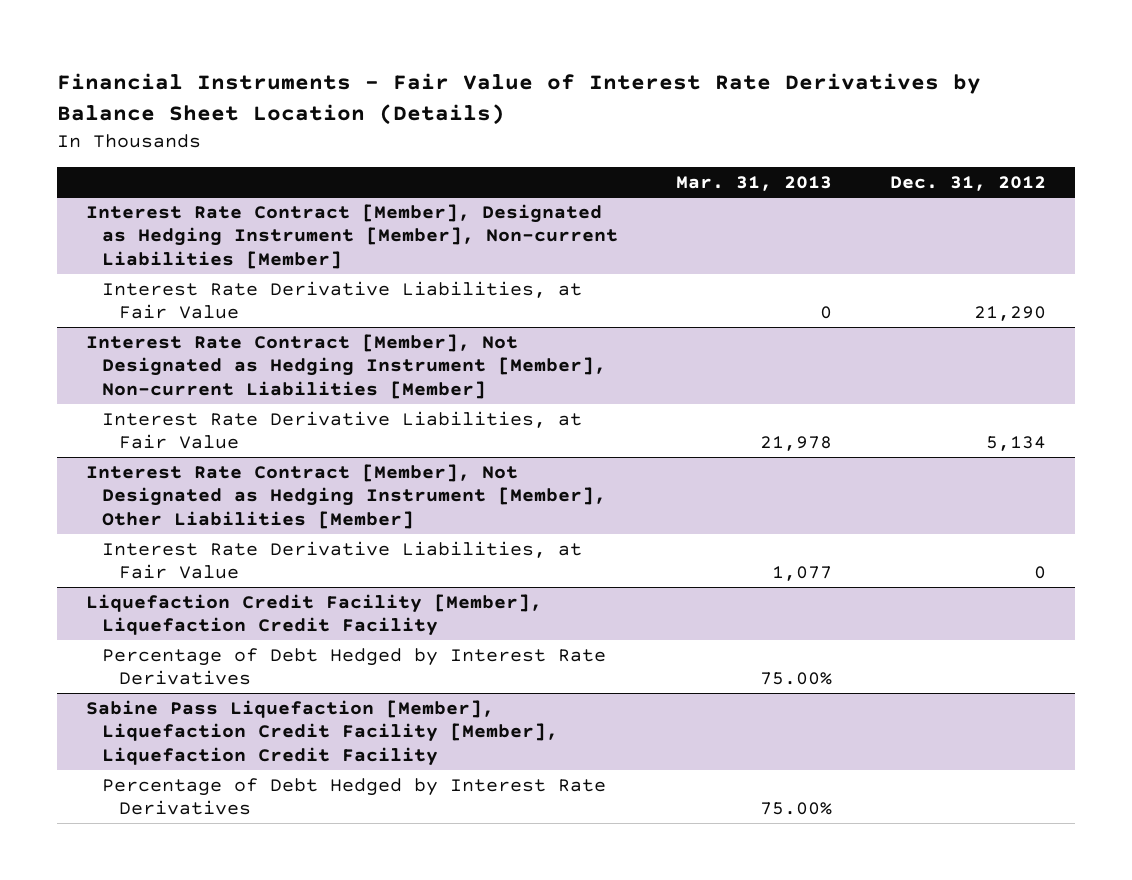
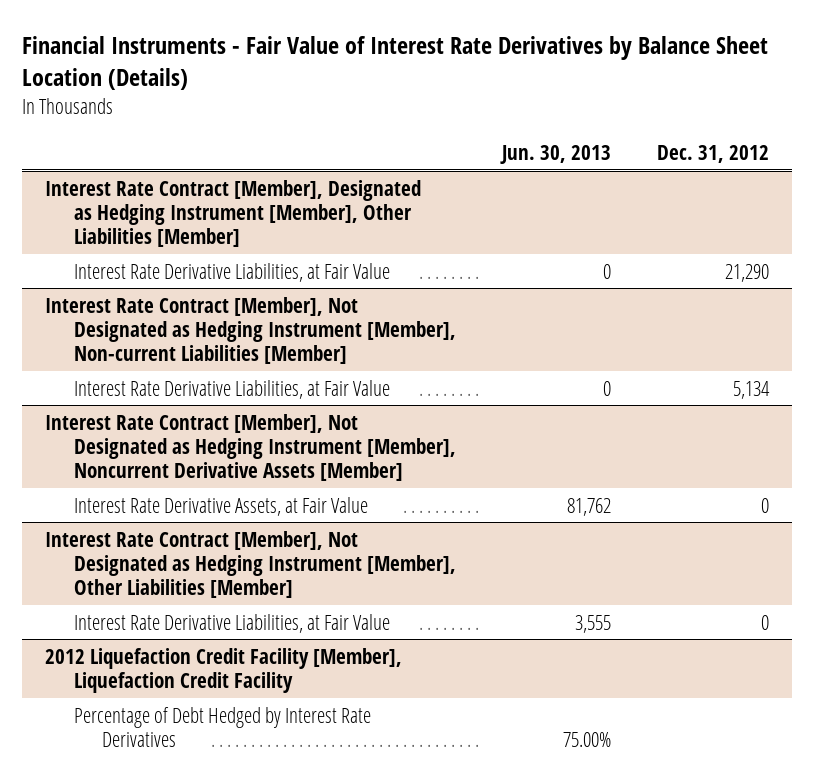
[676,175,833,191] Mar. 31, 2013 -> none
none -> [499,144,611,164] Jun. 30, 2013
[86,203,619,269] Interest Rate Contract [Member], Designated as Hedging Instrument [Member], Non-current Liabilities [Member] -> [45,179,422,248] Interest Rate Contract [Member], Designated as Hedging Instrument [Member], Other Liabilities [Member]
none -> [45,413,456,482] Interest Rate Contract [Member], Not Designated as Hedging Instrument [Member], Noncurrent Derivative Assets [Member]
none -> [73,496,368,516] Interest Rate Derivative Assets, at Fair Value
[102,647,607,686] Percentage of Debt Hedged by Interest Rate Derivatives -> none
[86,699,559,766] Sabine Pass Liquefaction [Member], Liquefaction Credit Facility [Member], Liquefaction Credit Facility -> none
[86,593,543,637] Liquefaction Credit Facility [Member], Liquefaction Credit Facility -> [45,647,403,693] 2012 Liquefaction Credit Facility [Member], Liquefaction Credit Facility

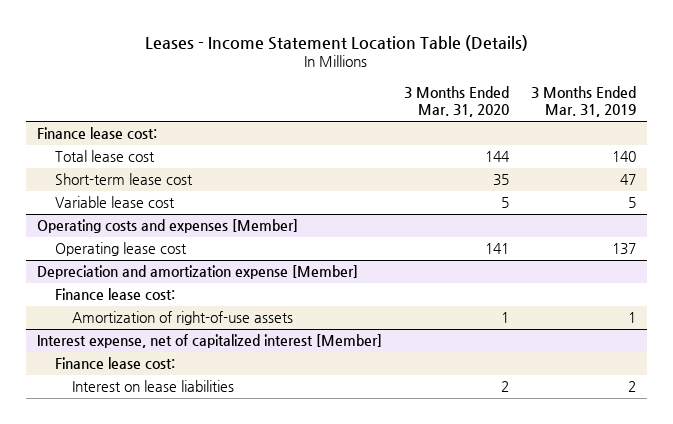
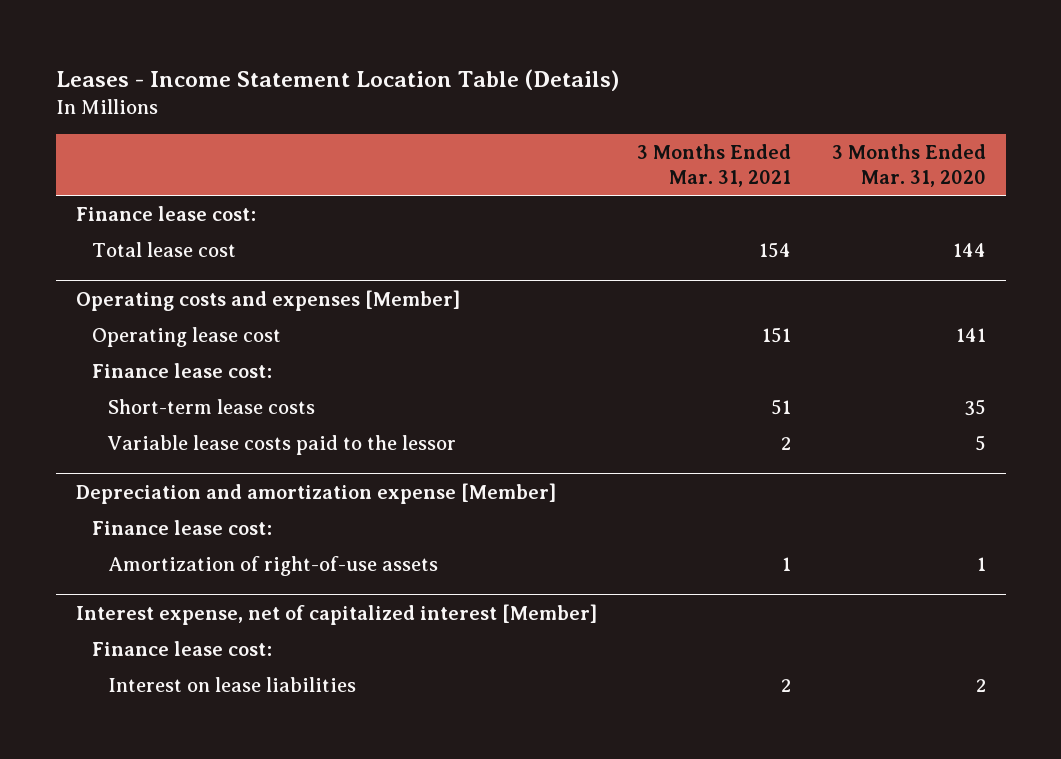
[530,85,636,118] 3 Months Ended Mar. 31, 2019 -> none
none -> [637,143,792,187] 3 Months Ended Mar. 31, 2021
[54,173,193,186] Short-term lease cost -> none
[54,196,175,209] Variable lease cost -> none
none -> [91,363,272,379] Finance lease cost:
none -> [107,399,315,415] Short-term lease costs
none -> [106,435,456,456] Variable lease costs paid to the lessor

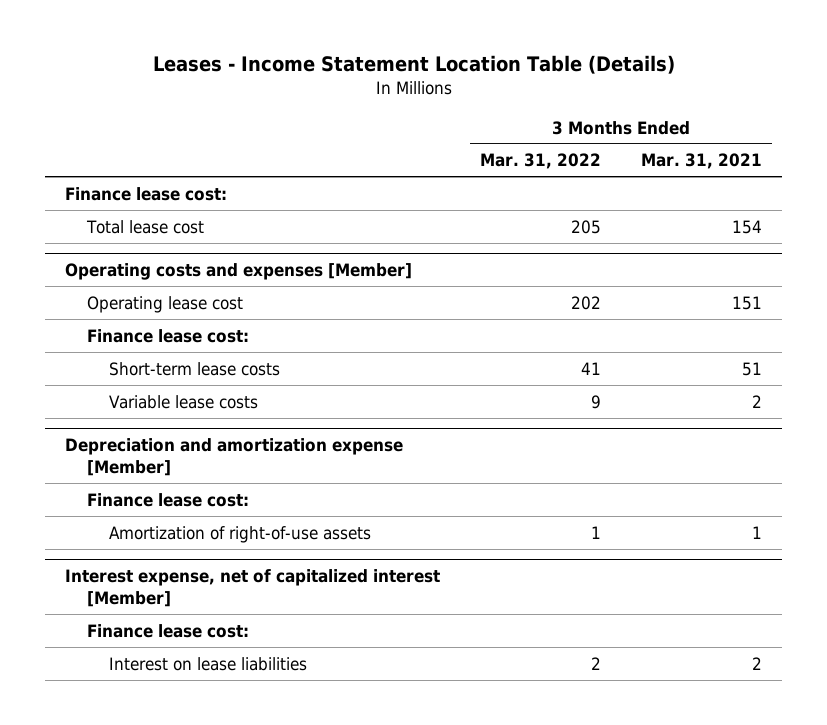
[831,143,986,187] 3 Months Ended Mar. 31, 2020 -> none
none -> [480,153,602,170] Mar. 31, 2022
[106,435,456,456] Variable lease costs paid to the lessor -> [109,394,259,409] Variable lease costs

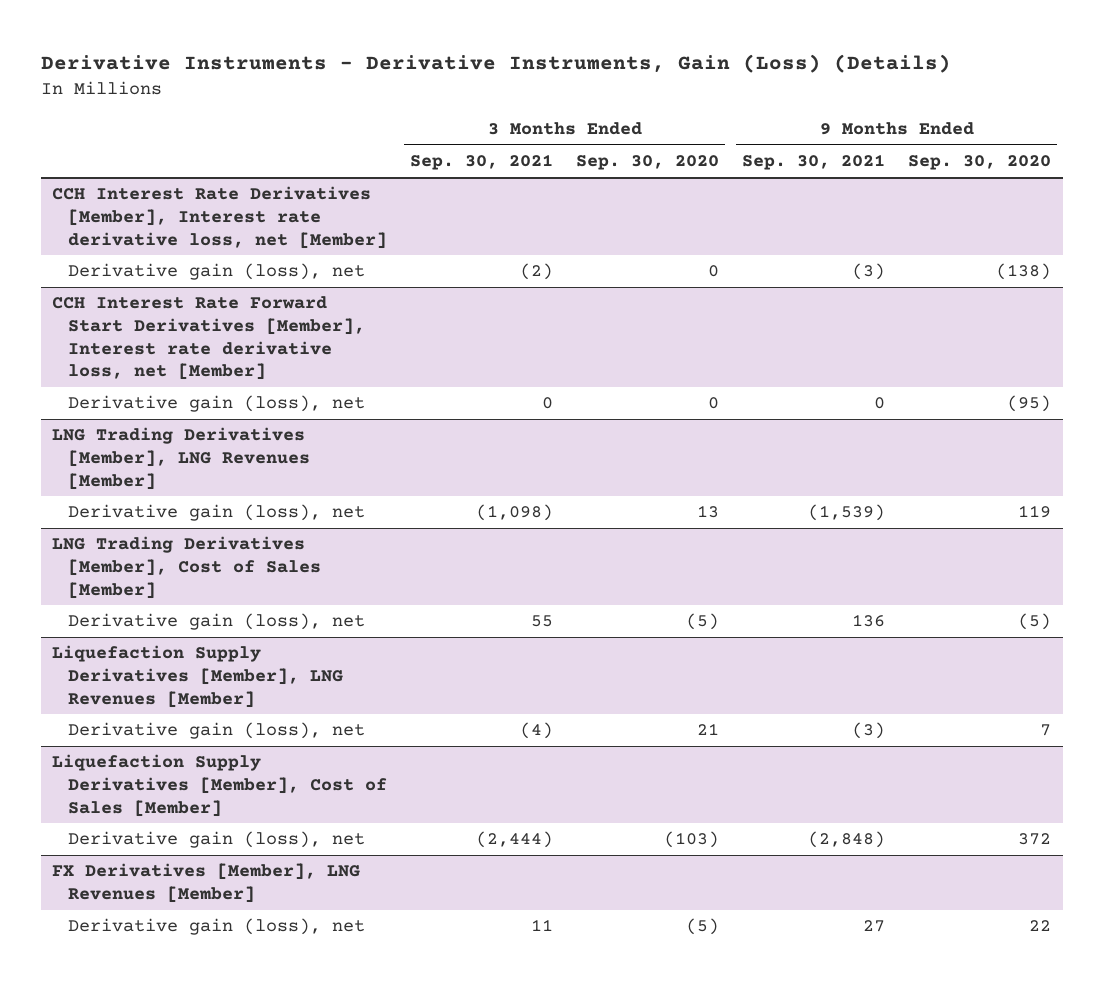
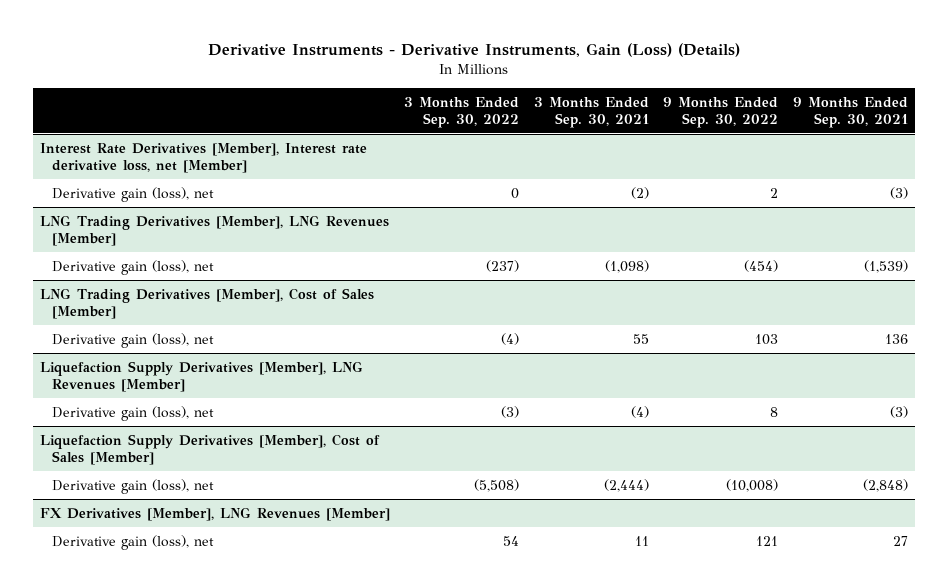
[576,155,720,171] Sep. 30, 2020 -> none
[908,155,1052,171] Sep. 30, 2020 -> none
none -> [404,96,520,128] 3 Months Ended Sep. 30, 2022
none -> [663,96,779,128] 9 Months Ended Sep. 30, 2022
[52,186,387,249] CCH Interest Rate Derivatives [Member], Interest rate derivative loss, net [Member] -> [39,142,367,173] Interest Rate Derivatives [Member], Interest rate derivative loss, net [Member]
[52,296,365,381] CCH Interest Rate Forward Start Derivatives [Member], Interest rate derivative loss, net [Member] -> none
[67,395,365,413] Derivative gain (loss), net -> none

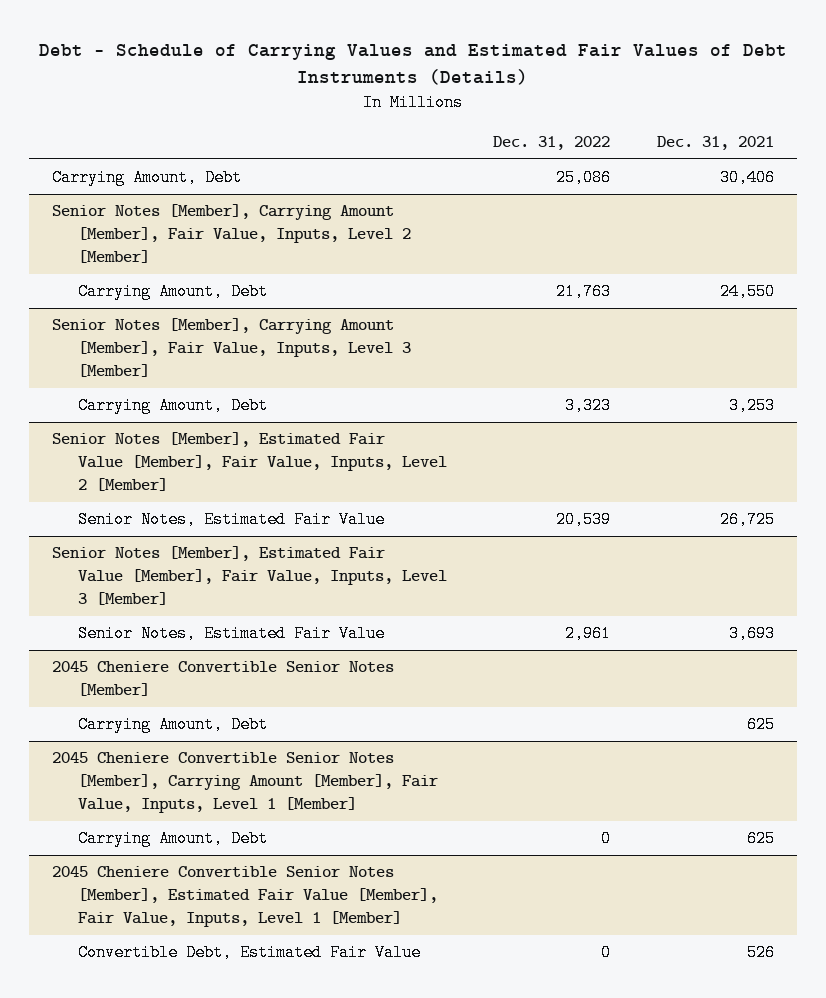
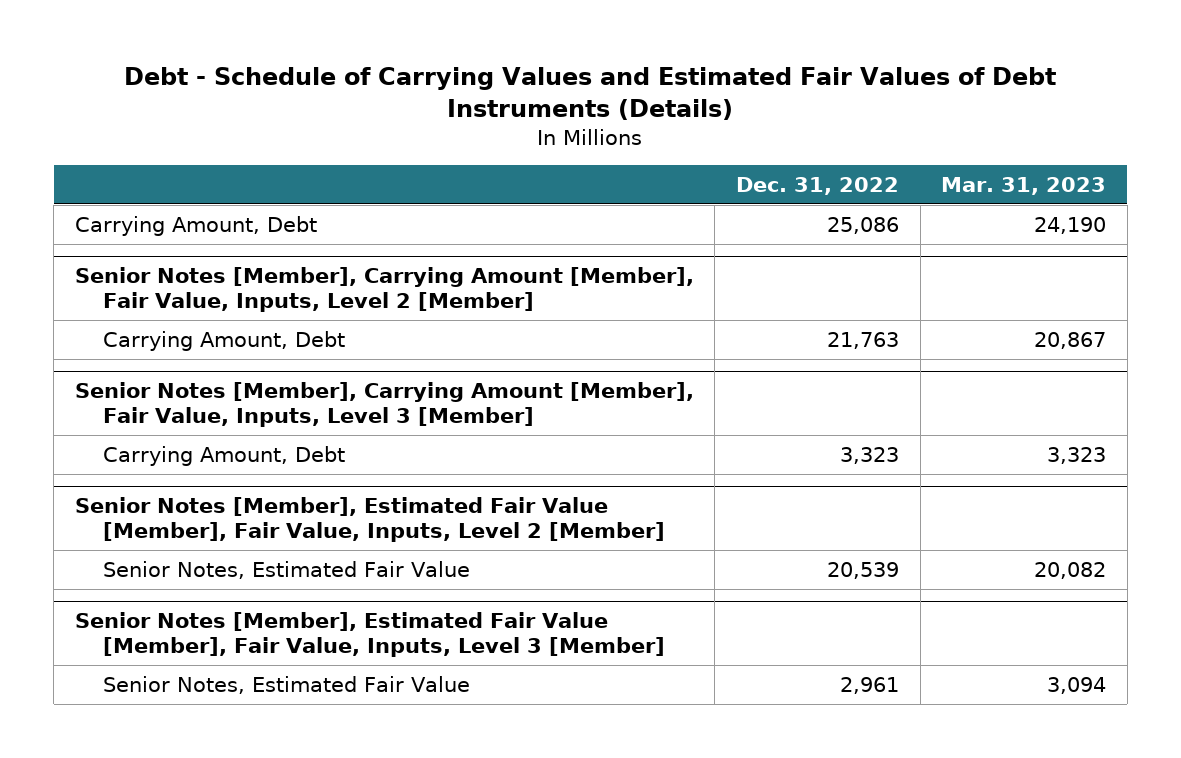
[656,136,774,151] Dec. 31, 2021 -> none
none -> [941,176,1107,195] Mar. 31, 2023
[52,661,395,697] 2045 Cheniere Convertible Senior Notes [Member] -> none
[77,716,268,734] Carrying Amount, Debt -> none
[52,752,438,813] 2045 Cheniere Convertible Senior Notes [Member], Carrying Amount [Member], Fair Value, Inputs, Level 1 [Member] -> none
[77,830,268,848] Carrying Amount, Debt -> none
[52,866,438,927] 2045 Cheniere Convertible Senior Notes [Member], Estimated Fair Value [Member], Fair Value, Inputs, Level 1 [Member] -> none
[77,944,421,962] Convertible Debt, Estimated Fair Value -> none

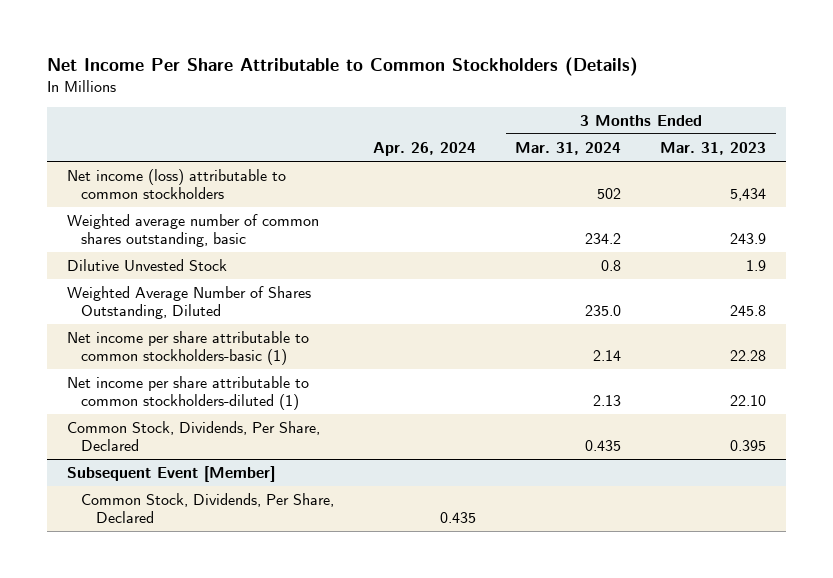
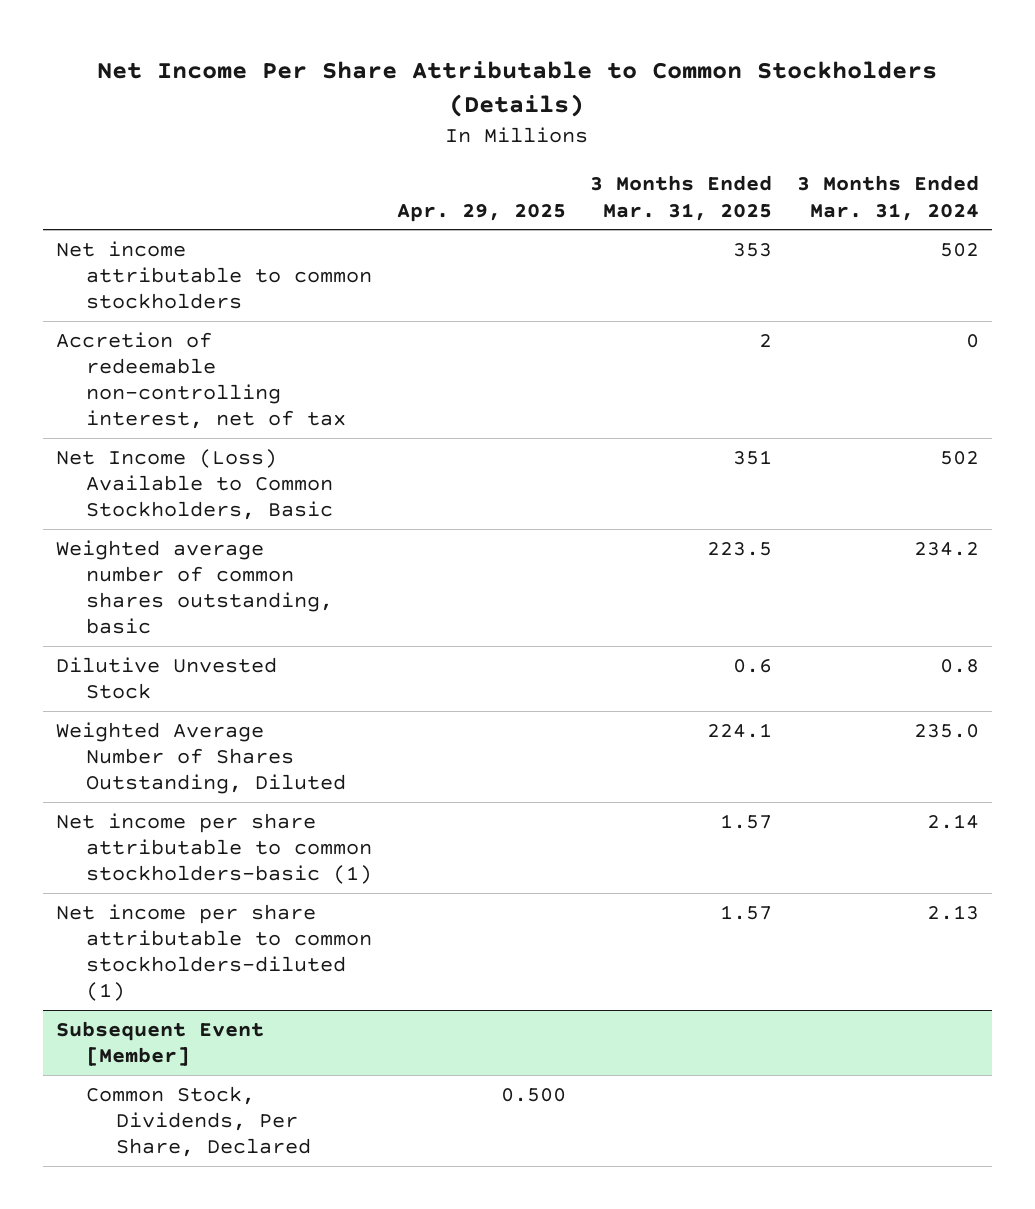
[373,141,477,156] Apr. 26, 2024 -> none
[660,141,767,155] Mar. 31, 2023 -> none
none -> [396,203,566,222] Apr. 29, 2025
none -> [590,175,773,221] 3 Months Ended Mar. 31, 2025
[66,168,286,199] Net income (loss) attributable to common stockholders -> [55,240,372,309] Net income attributable to common stockholders
none -> [55,331,346,430] Accretion of redeemable non-controlling interest, net of tax
none -> [55,448,333,520] Net Income (Loss) Available to Common Stockholders, Basic
[66,420,320,451] Common Stock, Dividends, Per Share, Declared -> none

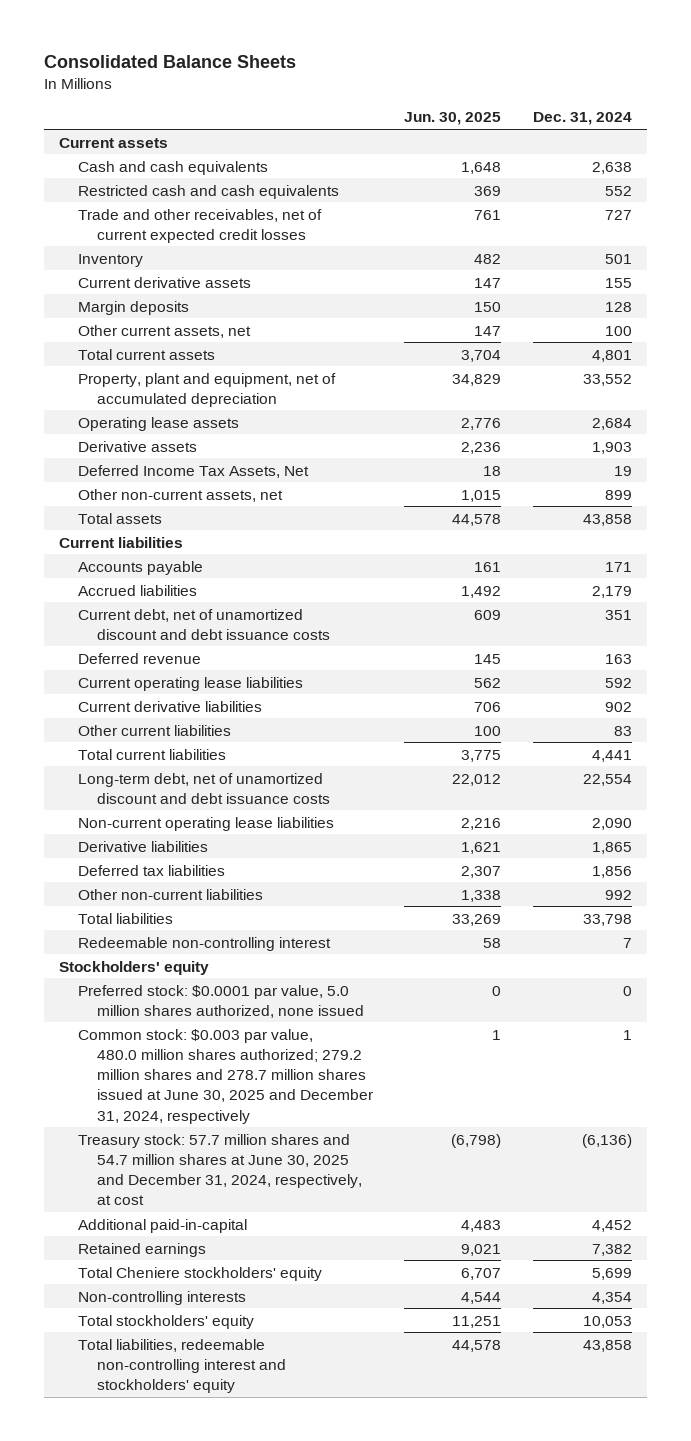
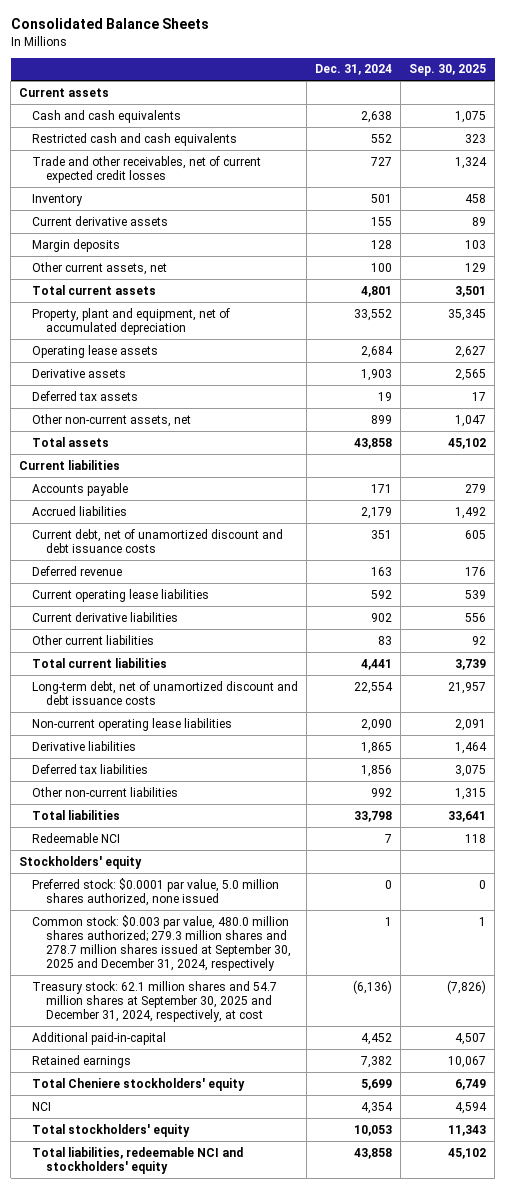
[404,112,502,126] Jun. 30, 2025 -> none
none -> [409,64,487,77] Sep. 30, 2025
[78,464,310,478] Deferred Income Tax Assets, Net -> [32,390,139,401] Deferred tax assets
[78,936,332,951] Redeemable non-controlling interest -> [32,832,121,843] Redeemable NCI
[78,1028,374,1124] Common stock: $0.003 par value, 480.0 million shares authorized; 279.2 million shares and 278.7 million shares issued at June 30, 2025 and December 31, 2024, respectively -> [32,914,291,972] Common stock: $0.003 par value, 480.0 million shares authorized; 279.3 million shares and 278.7 million shares issued at September 30, 2025 and December 31, 2024, respectively
[78,1133,363,1206] Treasury stock: 57.7 million shares and 54.7 million shares at June 30, 2025 and December 31, 2024, respectively, at cost -> [32,980,278,1023] Treasury stock: 62.1 million shares and 54.7 million shares at September 30, 2025 and December 31, 2024, respectively, at cost
[78,1290,247,1305] Non-controlling interests -> [32,1101,52,1111] NCI
[78,1338,287,1394] Total liabilities, redeemable non-controlling interest and stockholders' equity -> [32,1146,244,1174] Total liabilities, redeemable NCI and stockholders' equity

